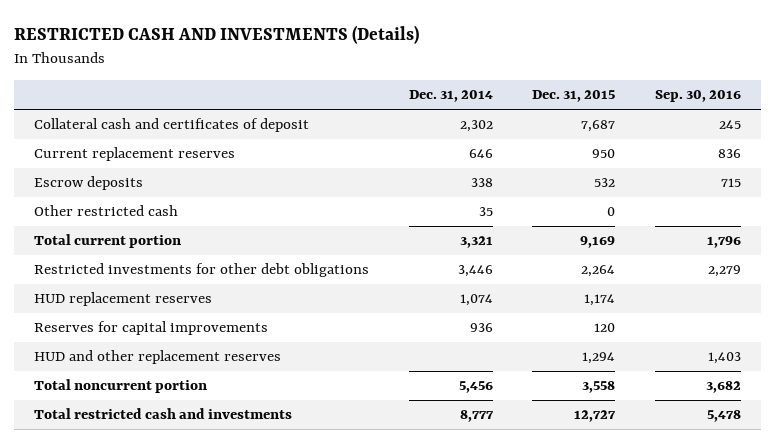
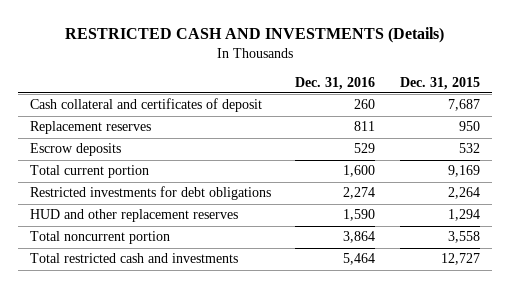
[408,90,493,103] Dec. 31, 2014 -> none
[655,90,742,103] Sep. 30, 2016 -> none
none -> [295,76,376,90] Dec. 31, 2016
[33,118,309,133] Collateral cash and certificates of deposit -> [29,98,262,113] Cash collateral and certificates of deposit
[33,147,235,162] Current replacement reserves -> [29,121,151,135] Replacement reserves
[33,205,178,217] Other restricted cash -> none
[33,292,212,307] HUD replacement reserves -> none
[33,321,268,336] Reserves for capital improvements -> none
[33,263,369,278] Restricted investments for other debt obligations -> [29,186,271,201] Restricted investments for debt obligations

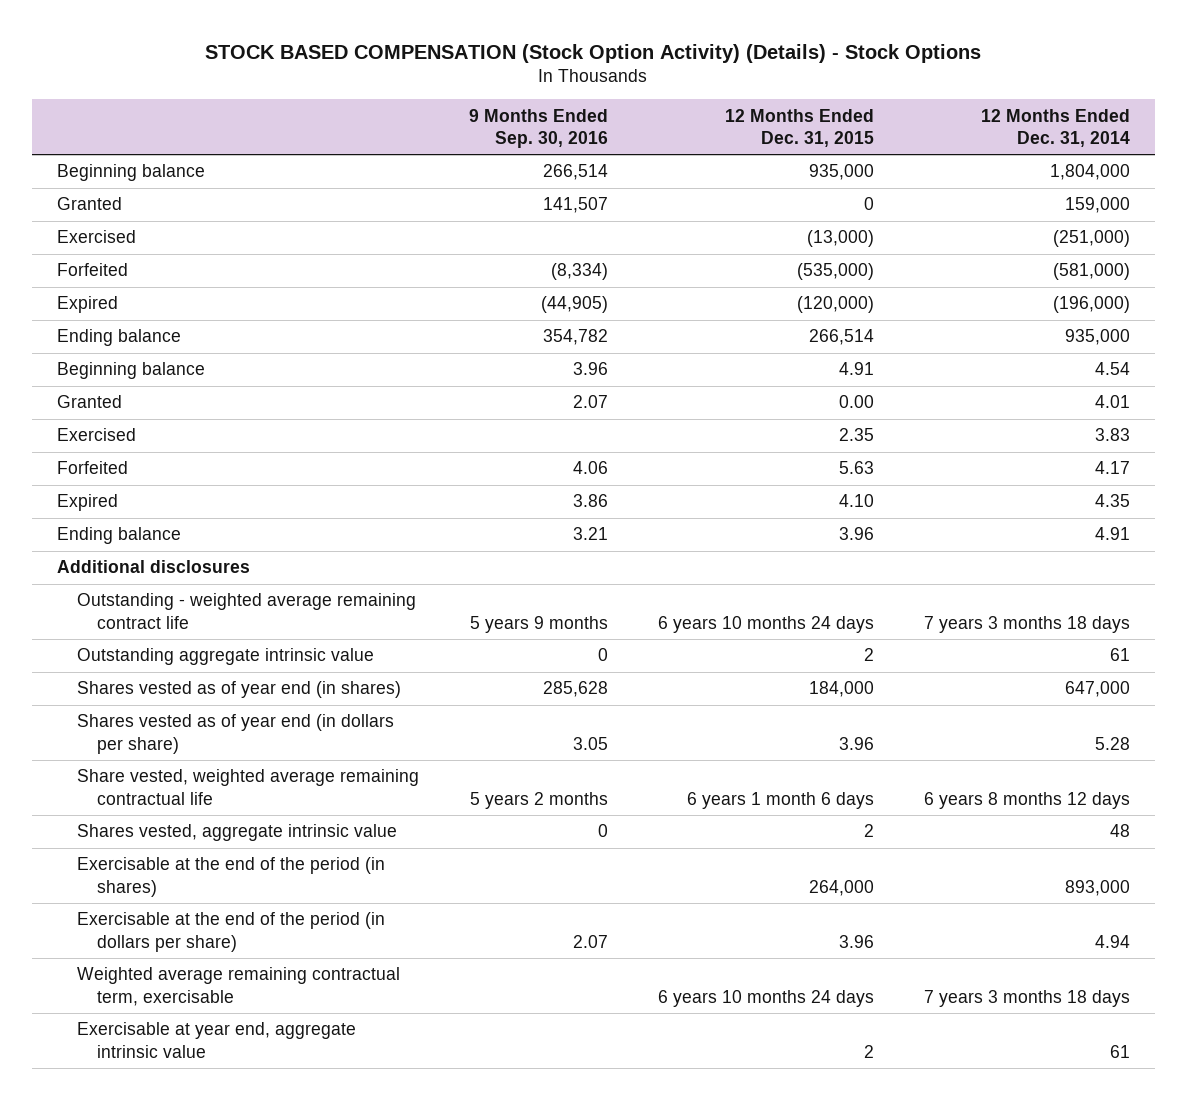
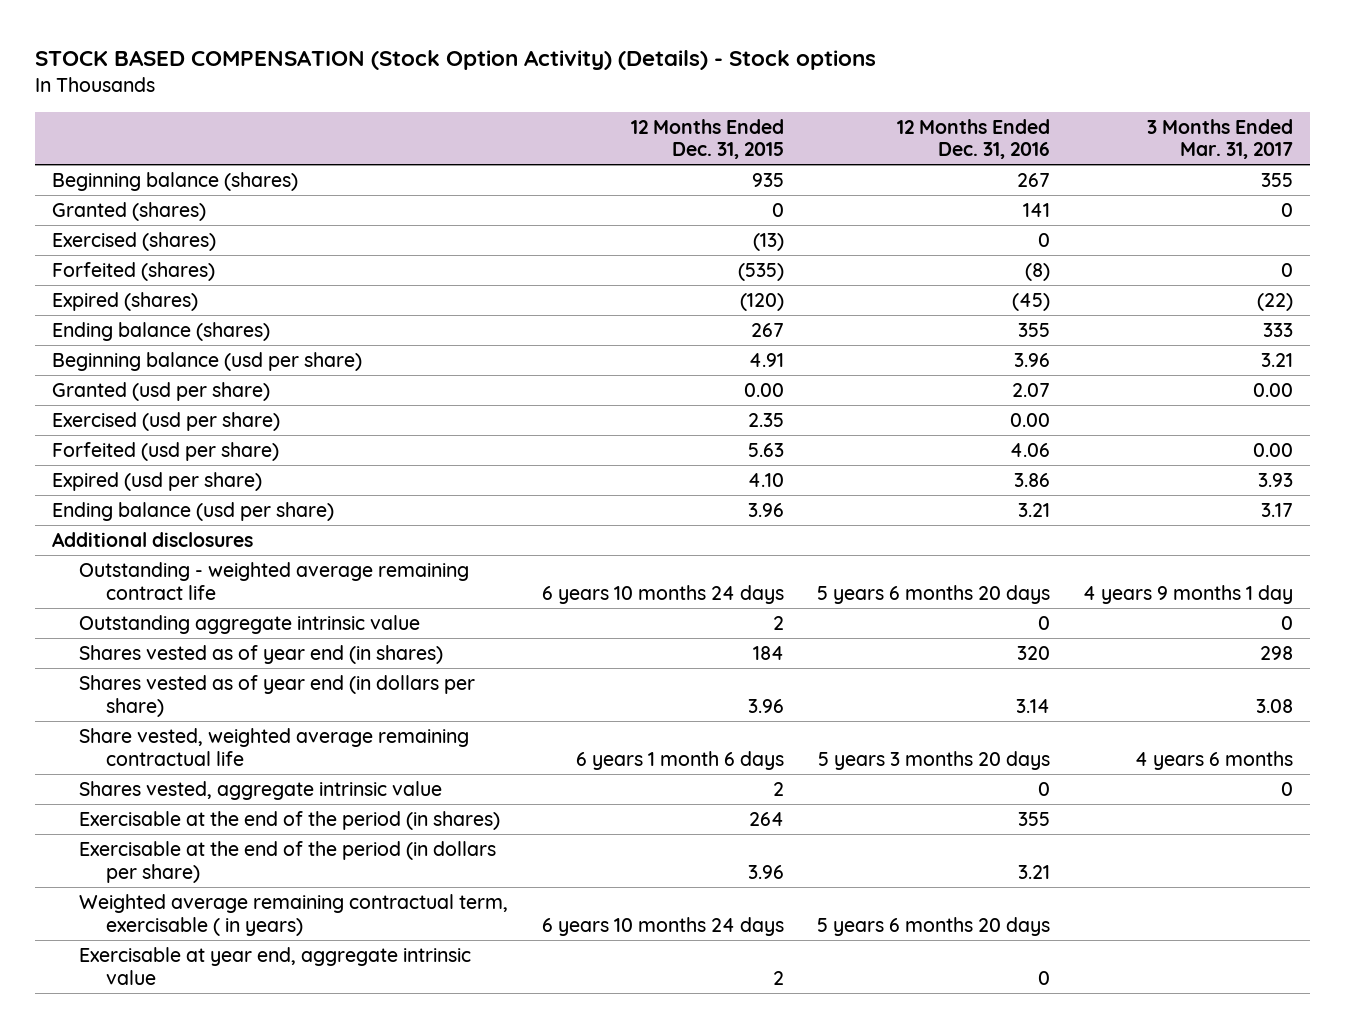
[205,43,982,63] STOCK BASED COMPENSATION (Stock Option Activity) (Details) - Stock Options -> [35,49,877,70] STOCK BASED COMPENSATION (Stock Option Activity) (Details) - Stock options
[468,108,608,148] 9 Months Ended Sep. 30, 2016 -> none
[981,108,1131,147] 12 Months Ended Dec. 31, 2014 -> none
none -> [896,118,1050,160] 12 Months Ended Dec. 31, 2016
none -> [1147,118,1294,160] 3 Months Ended Mar. 31, 2017
[56,164,205,182] Beginning balance -> [51,171,298,191] Beginning balance (shares)
[808,164,874,181] 935,000 -> [751,172,784,187] 935
[56,197,122,211] Granted -> [51,201,206,221] Granted (shares)
[56,230,136,244] Exercised -> [51,231,216,251] Exercised (shares)
[806,230,874,248] (13,000) -> [752,232,784,251] (13)
[56,263,128,277] Forfeited -> [51,261,215,281] Forfeited (shares)
[796,263,874,281] (535,000) -> [737,262,784,281] (535)
[56,296,118,314] Expired -> [51,291,198,311] Expired (shares)
[796,296,874,314] (120,000) -> [739,292,784,311] (120)
[56,329,181,347] Ending balance -> [51,321,270,341] Ending balance (shares)
[808,329,874,346] 266,514 -> [750,322,784,337] 267
[56,362,205,380] Beginning balance -> [51,351,362,371] Beginning balance (usd per share)
[56,395,122,409] Granted -> [51,381,270,401] Granted (usd per share)
[56,428,136,442] Exercised -> [51,411,280,431] Exercised (usd per share)
[56,461,128,475] Forfeited -> [51,441,279,461] Forfeited (usd per share)
[56,494,118,512] Expired -> [51,471,262,491] Expired (usd per share)
[56,527,181,545] Ending balance -> [51,501,334,521] Ending balance (usd per share)
[808,681,874,698] 184,000 -> [752,645,784,660] 184
[808,879,874,896] 264,000 -> [748,811,784,826] 264
[76,967,400,1006] Weighted average remaining contractual term, exercisable -> [79,893,509,936] Weighted average remaining contractual term, exercisable ( in years)

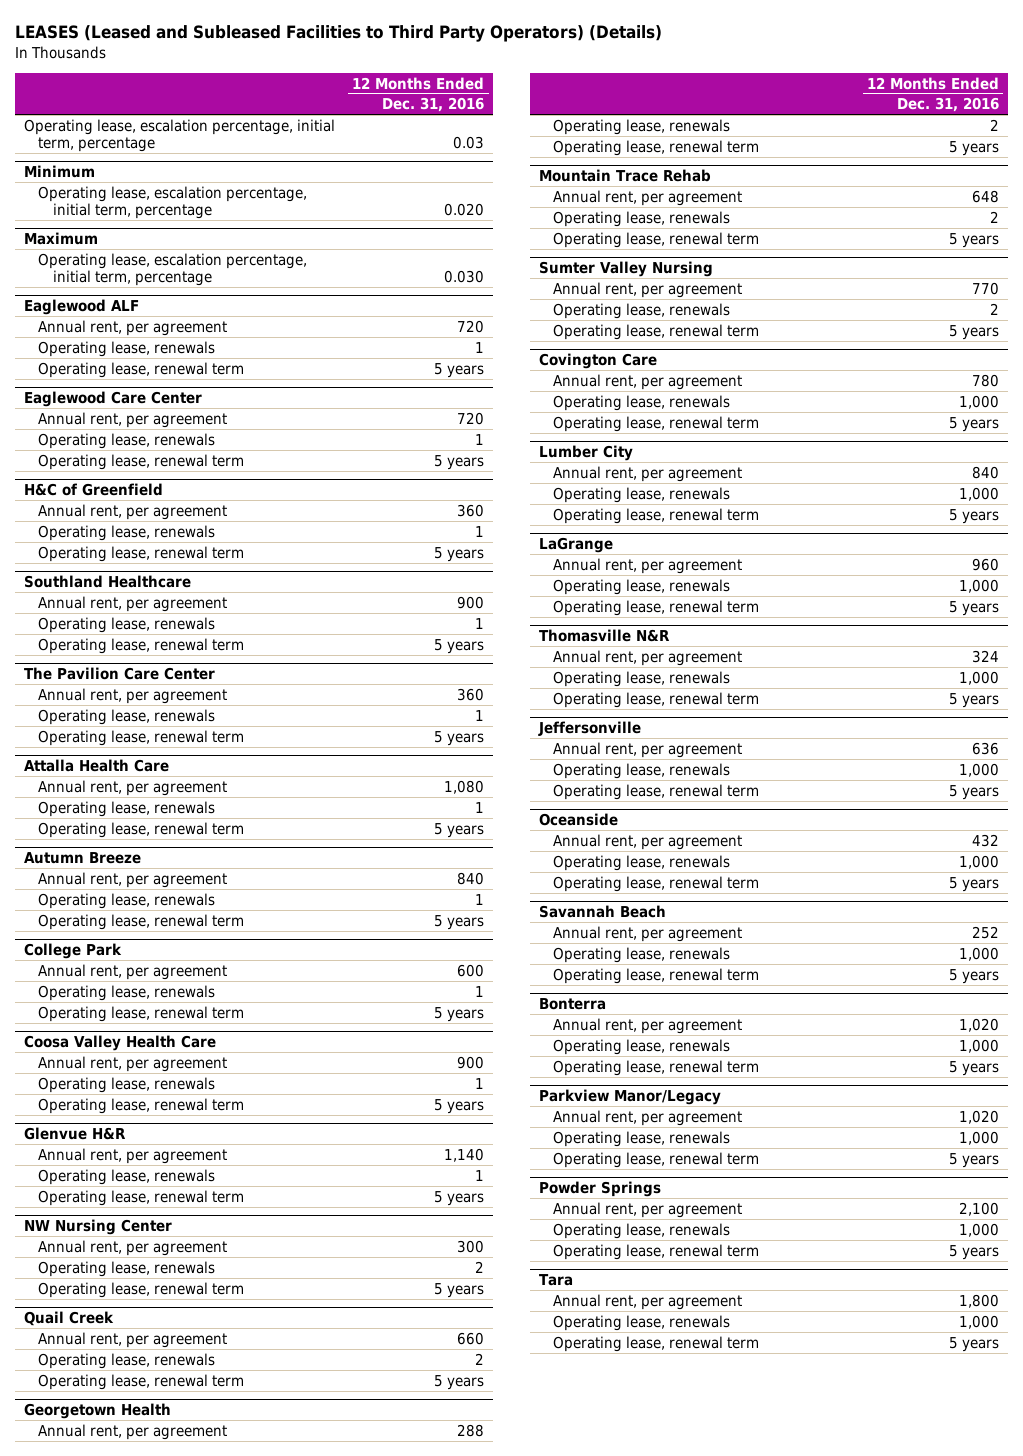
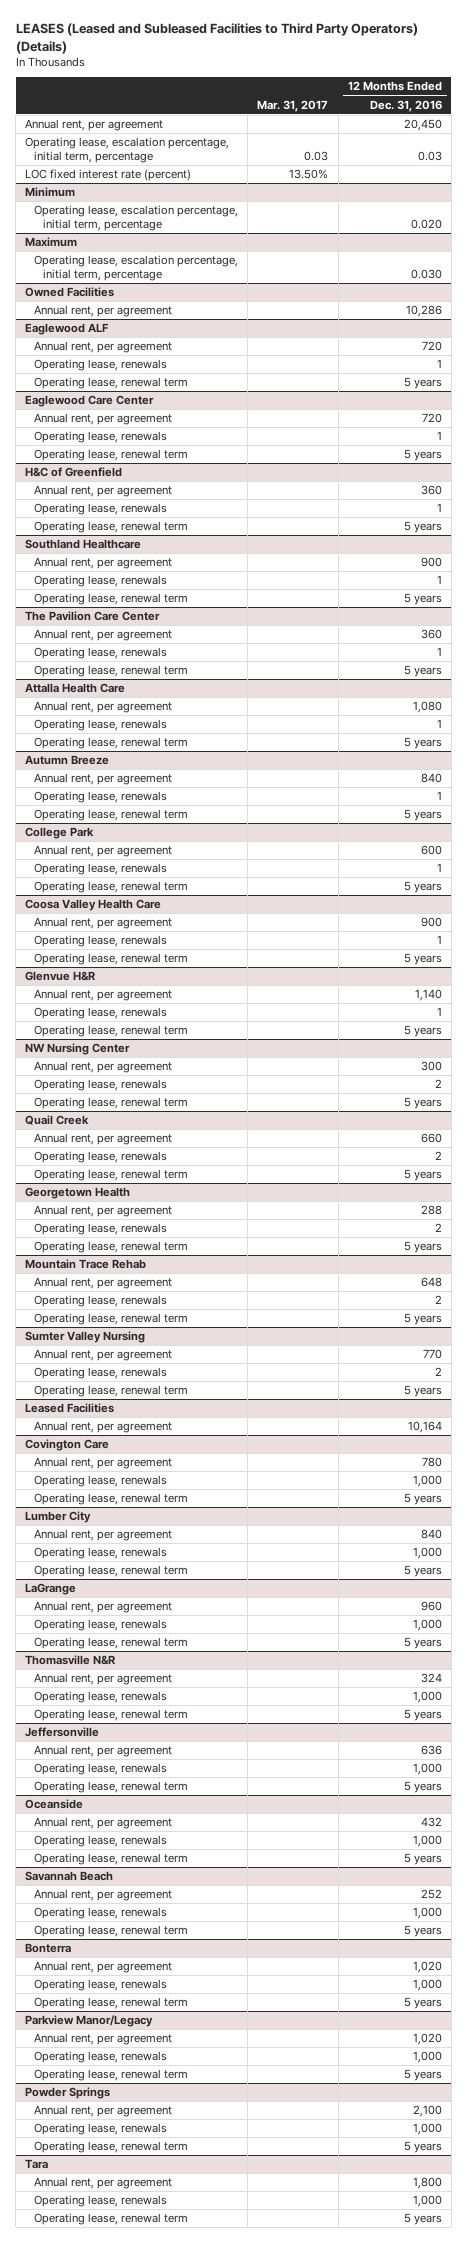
none -> [257,99,329,112] Mar. 31, 2017
none -> [25,119,164,132] Annual rent, per agreement
none -> [25,169,192,182] LOC fixed interest rate (percent)
none -> [25,287,115,298] Owned Facilities
none -> [34,305,173,318] Annual rent, per agreement
none -> [25,1403,115,1414] Leased Facilities
none -> [34,1421,173,1434] Annual rent, per agreement

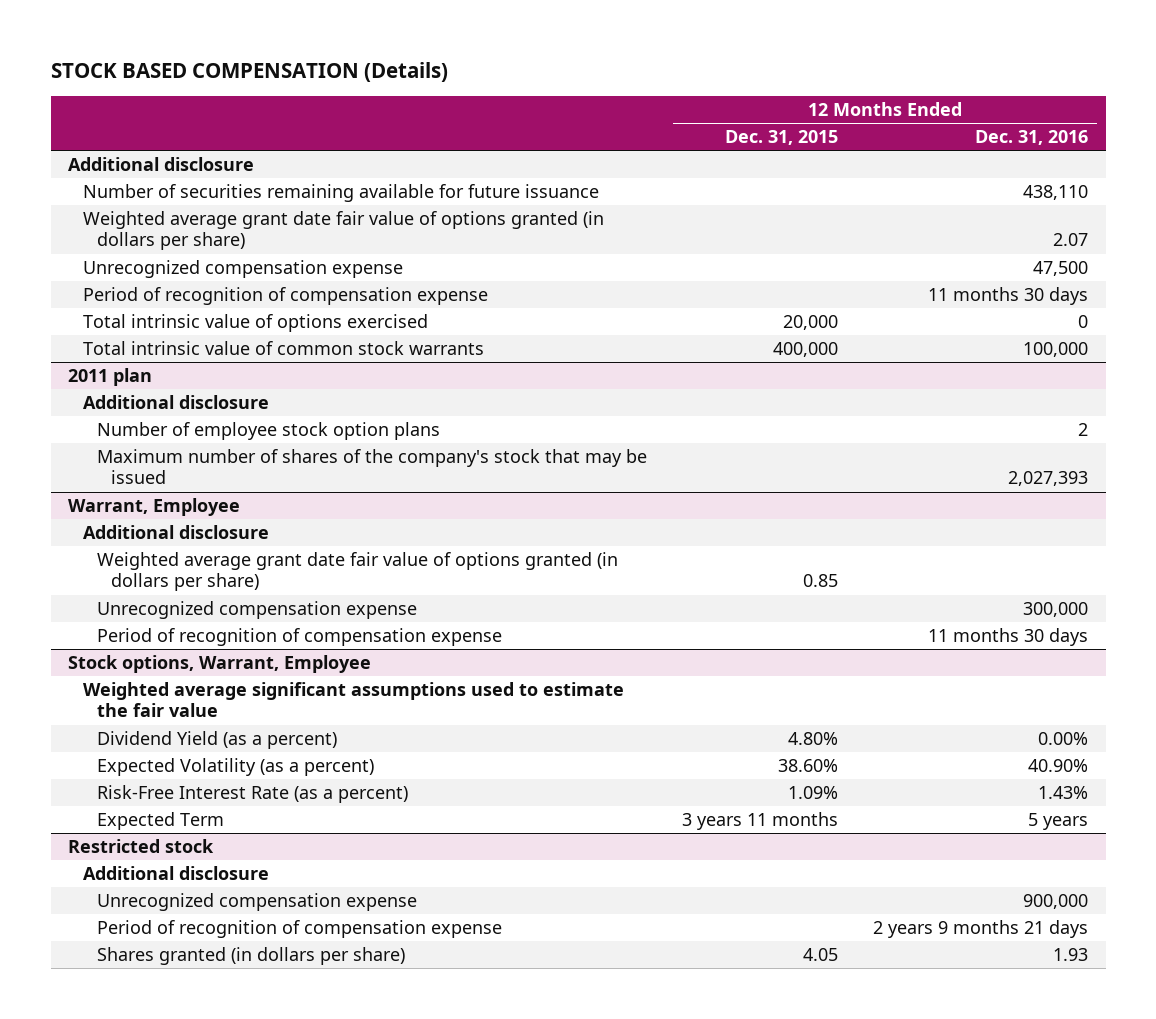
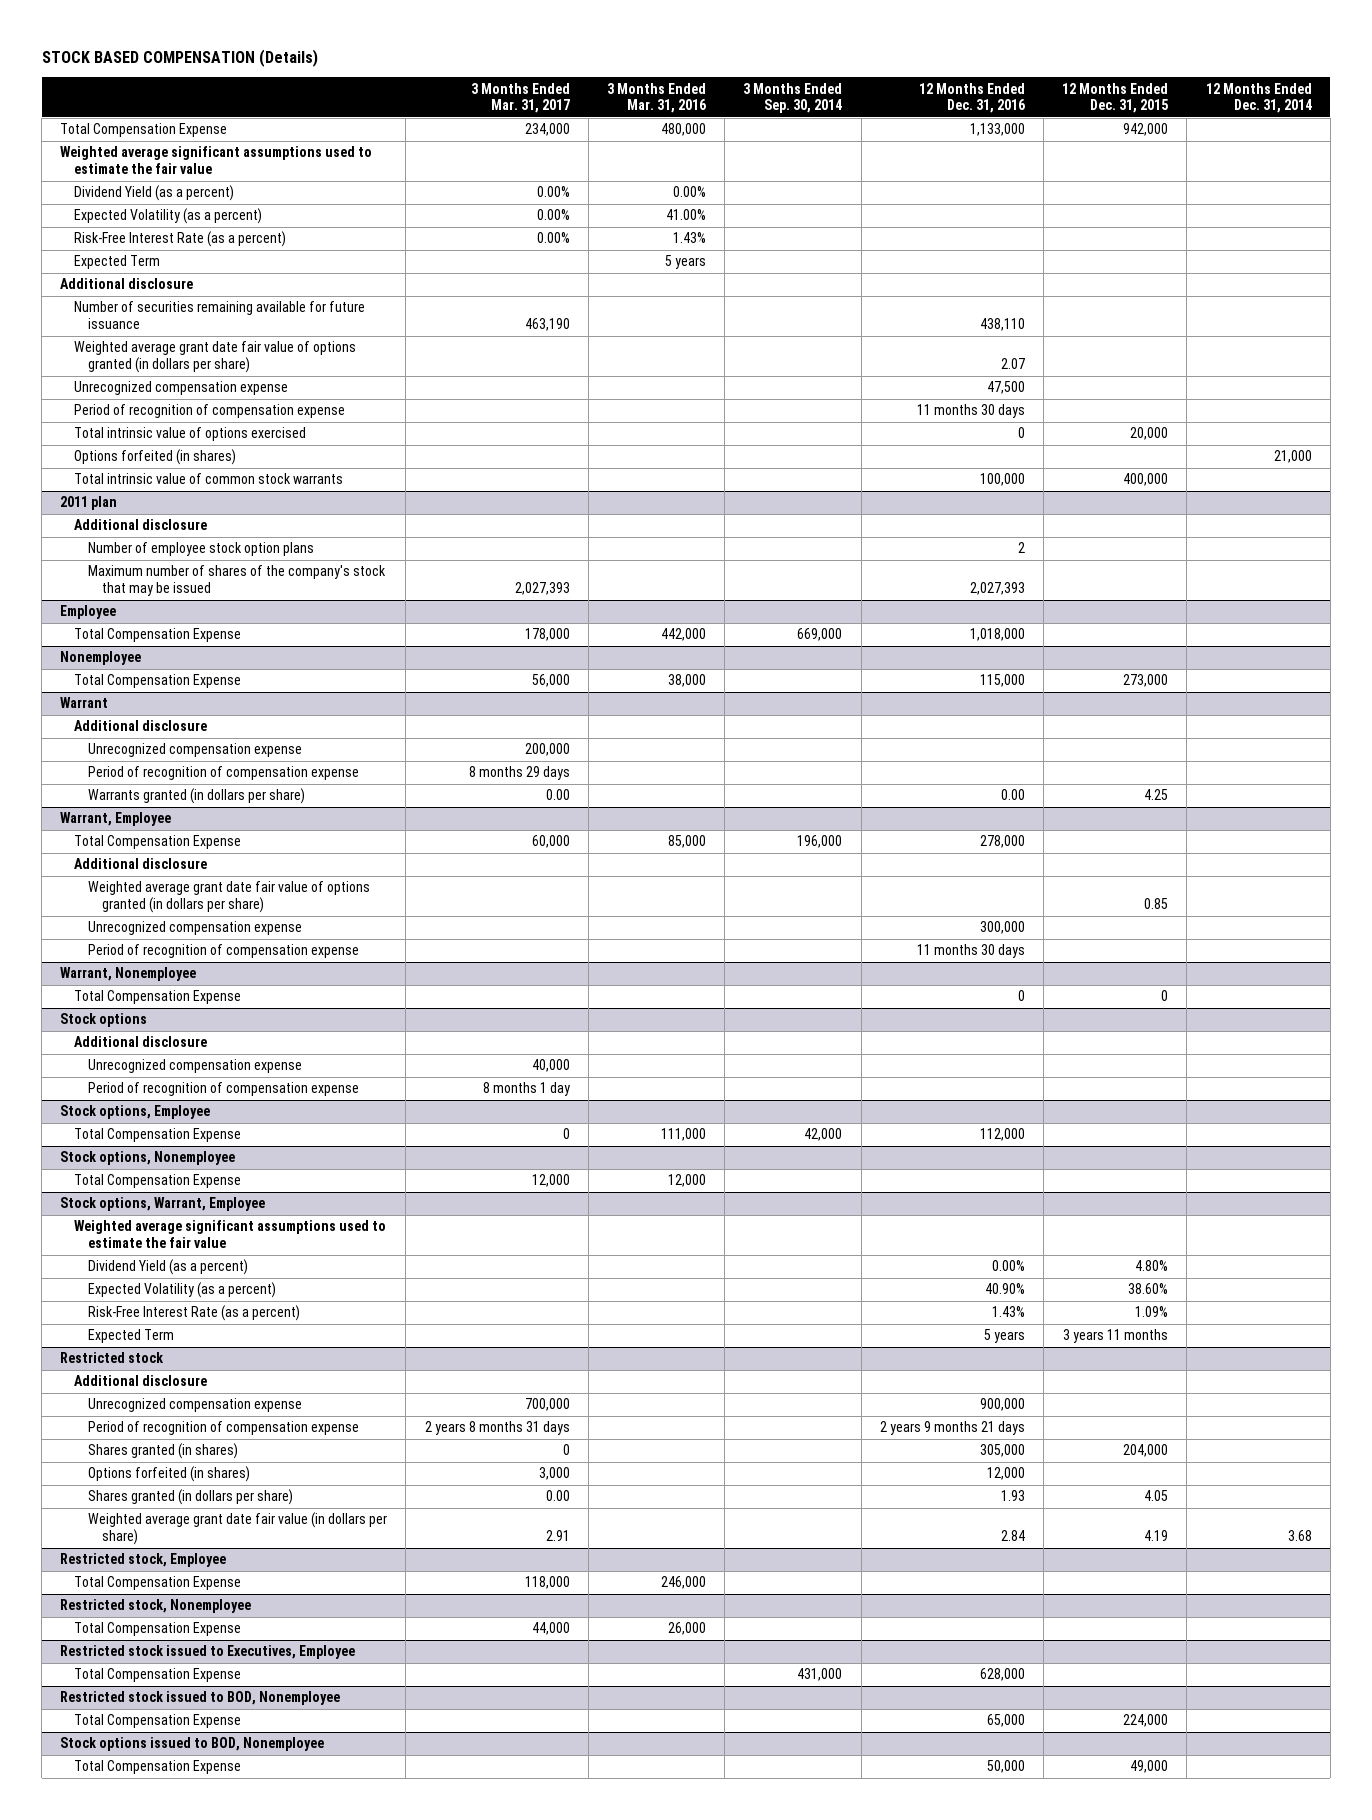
none -> [470,82,570,114] 3 Months Ended Mar. 31, 2017
none -> [606,82,706,114] 3 Months Ended Mar. 31, 2016
none -> [743,82,843,114] 3 Months Ended Sep. 30, 2014
none -> [1205,82,1312,114] 12 Months Ended Dec. 31, 2014
none -> [60,123,228,138] Total Compensation Expense
none -> [60,146,373,175] Weighted average significant assumptions used to estimate the fair value
none -> [74,185,235,202] Dividend Yield (as a percent)
none -> [74,208,263,225] Expected Volatility (as a percent)
none -> [74,231,287,248] Risk-Free Interest Rate (as a percent)
none -> [74,255,161,270] Expected Term
none -> [74,449,237,466] Options forfeited (in shares)
none -> [60,605,117,620] Employee
none -> [74,628,242,643] Total Compensation Expense
none -> [60,651,142,666] Nonemployee
none -> [74,674,242,689] Total Compensation Expense
none -> [60,697,109,709] Warrant
none -> [74,720,208,732] Additional disclosure
none -> [88,743,303,758] Unrecognized compensation expense
none -> [88,766,360,781] Period of recognition of compensation expense
none -> [88,788,306,805] Warrants granted (in dollars per share)
none -> [74,835,242,850] Total Compensation Expense
none -> [60,967,197,982] Warrant, Nonemployee
none -> [74,990,242,1005] Total Compensation Expense
none -> [60,1013,148,1028] Stock options
none -> [74,1036,208,1048] Additional disclosure
none -> [88,1059,303,1074] Unrecognized compensation expense
none -> [88,1082,360,1097] Period of recognition of compensation expense
none -> [60,1105,211,1120] Stock options, Employee
none -> [74,1128,242,1143] Total Compensation Expense
none -> [60,1151,236,1166] Stock options, Nonemployee
none -> [74,1174,242,1189] Total Compensation Expense
none -> [88,1443,239,1460] Shares granted (in shares)
none -> [88,1466,251,1483] Options forfeited (in shares)
none -> [88,1512,388,1546] Weighted average grant date fair value (in dollars per share)
none -> [60,1553,227,1568] Restricted stock, Employee
none -> [74,1576,242,1591] Total Compensation Expense
none -> [60,1599,252,1614] Restricted stock, Nonemployee
none -> [74,1622,242,1637] Total Compensation Expense
none -> [60,1645,356,1660] Restricted stock issued to Executives, Employee
none -> [74,1668,242,1683] Total Compensation Expense
none -> [60,1691,341,1706] Restricted stock issued to BOD, Nonemployee
none -> [74,1714,242,1729] Total Compensation Expense
none -> [60,1737,325,1752] Stock options issued to BOD, Nonemployee
none -> [74,1760,242,1775] Total Compensation Expense

